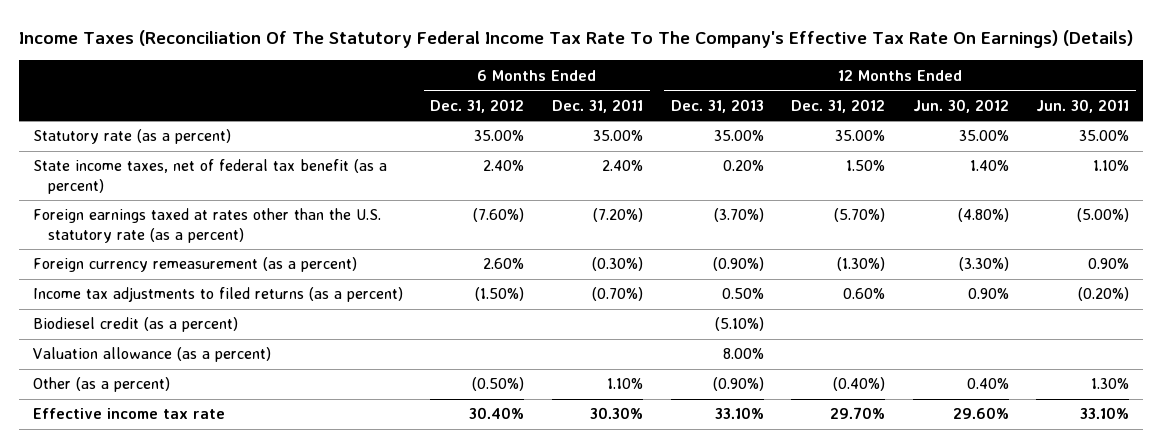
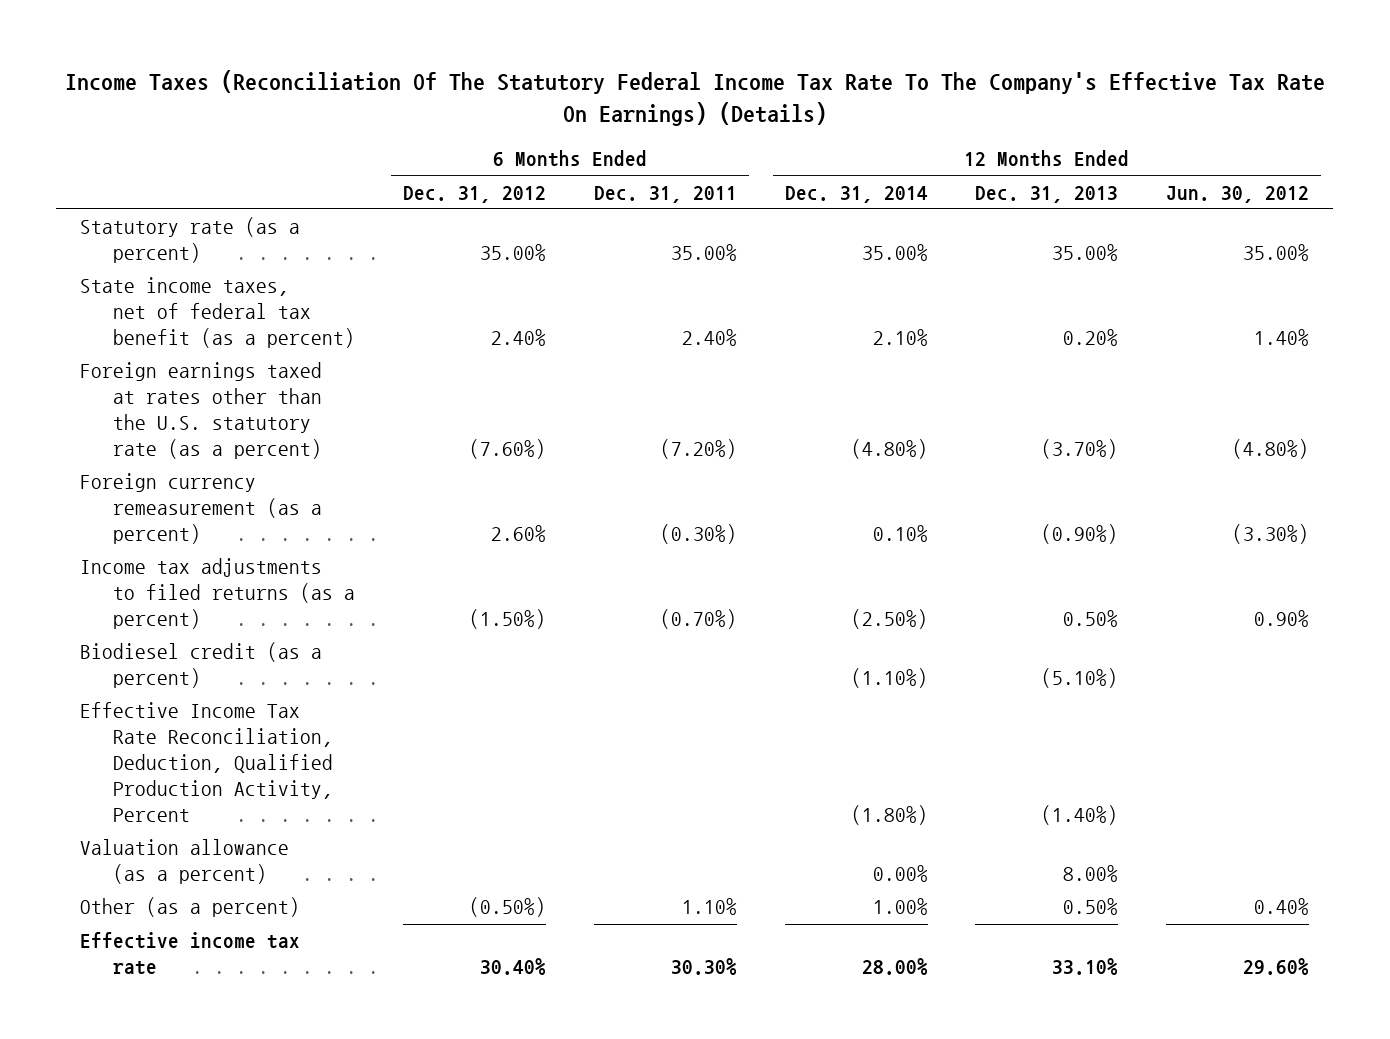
[791,98,886,113] Dec. 31, 2012 -> none
[1036,98,1130,113] Jun. 30, 2011 -> none
none -> [784,185,928,203] Dec. 31, 2014
none -> [80,702,333,822] Effective Income Tax Rate Reconciliation, Deduction, Qualified Production Activity, Percent
[712,377,764,392] (0.90%) -> [1063,898,1119,916] 0.50%

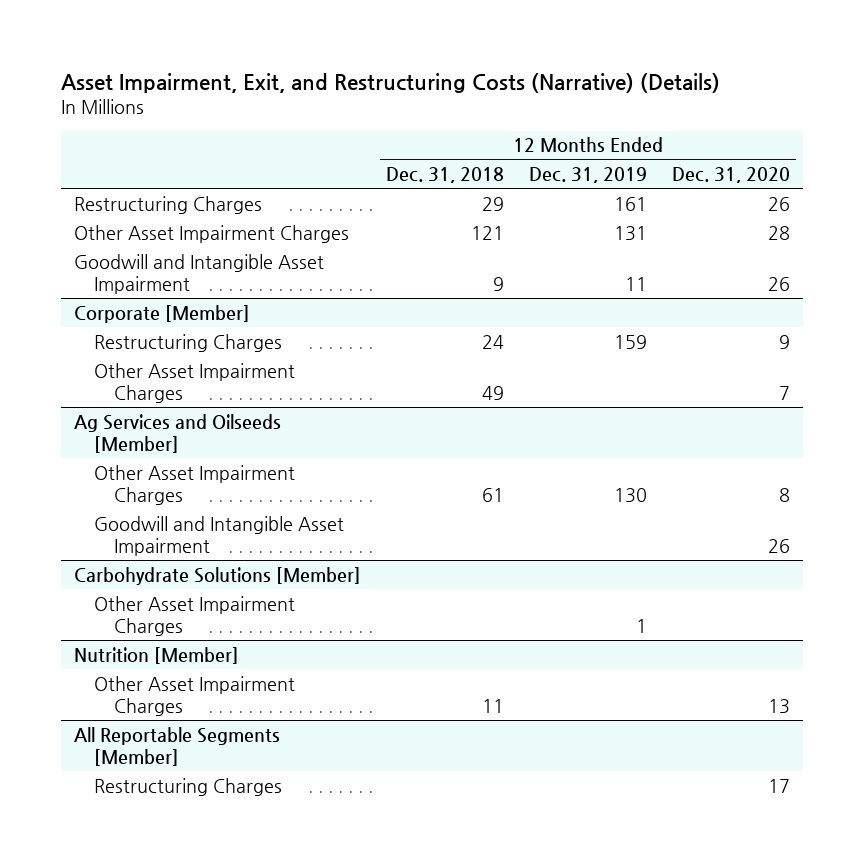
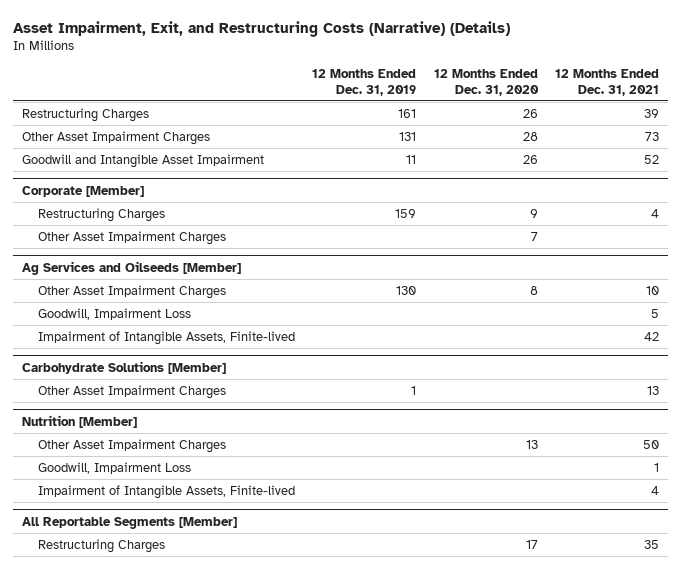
[385,166,504,183] Dec. 31, 2018 -> none
none -> [555,68,660,96] 12 Months Ended Dec. 31, 2021
[94,515,345,556] Goodwill and Intangible Asset Impairment -> none
none -> [37,307,191,320] Goodwill, Impairment Loss
none -> [37,330,295,345] Impairment of Intangible Assets, Finite-lived
none -> [37,461,191,474] Goodwill, Impairment Loss
none -> [37,484,295,499] Impairment of Intangible Assets, Finite-lived

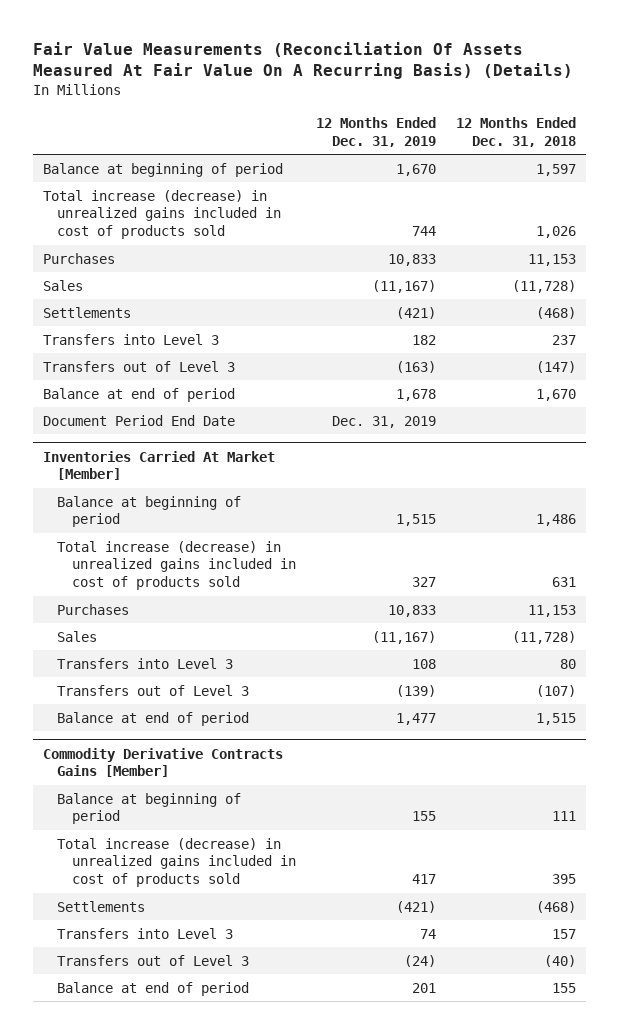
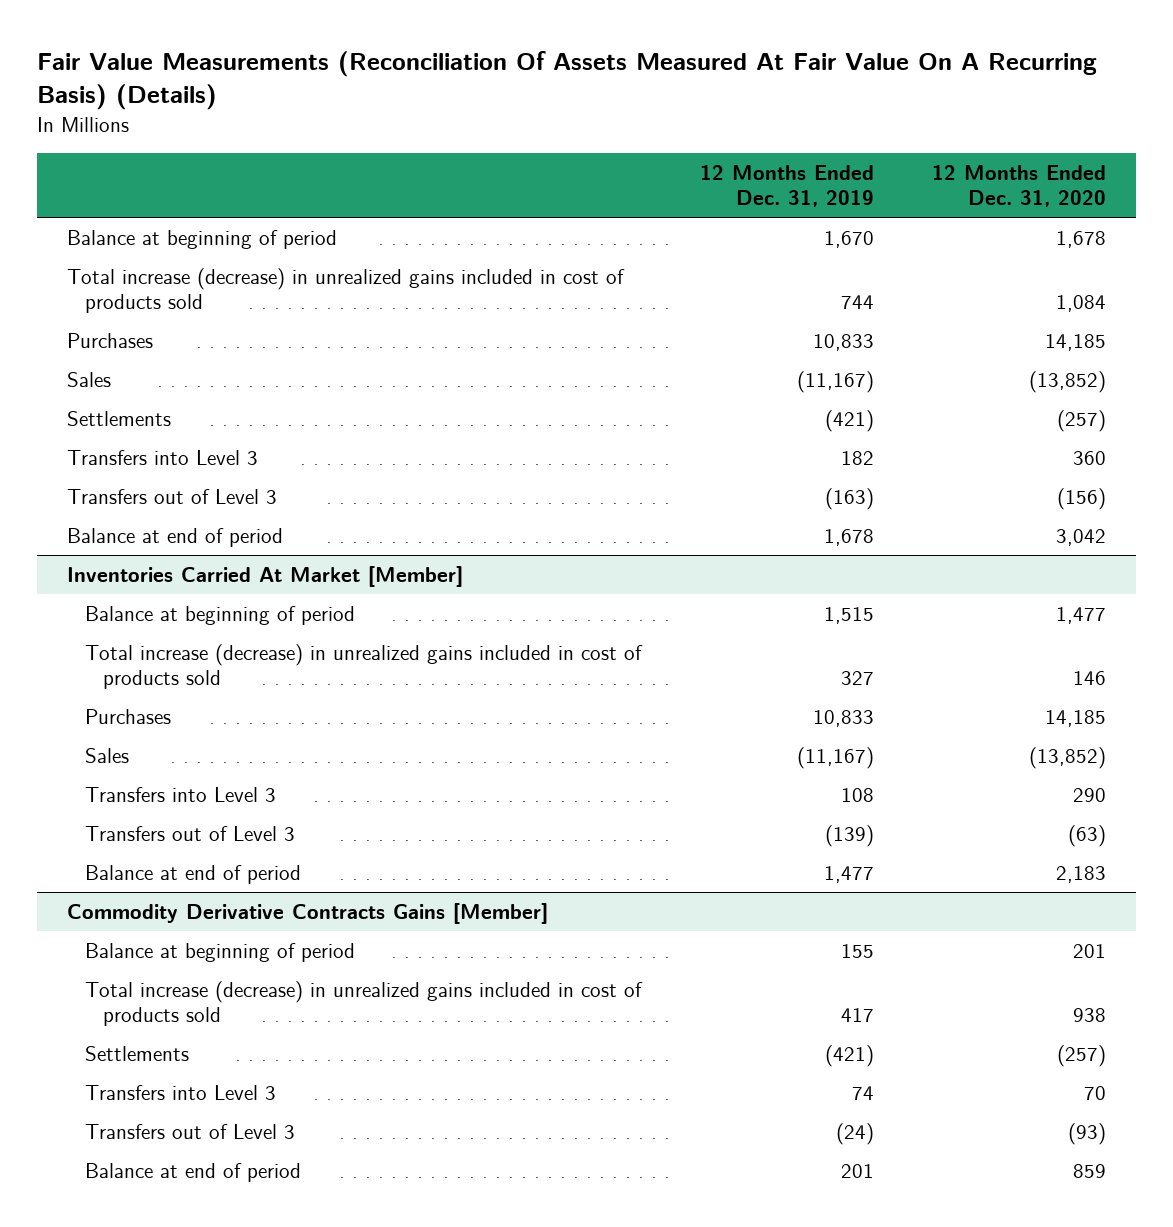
[456,116,577,147] 12 Months Ended Dec. 31, 2018 -> none
none -> [932,164,1107,207] 12 Months Ended Dec. 31, 2020
[43,414,236,426] Document Period End Date -> none

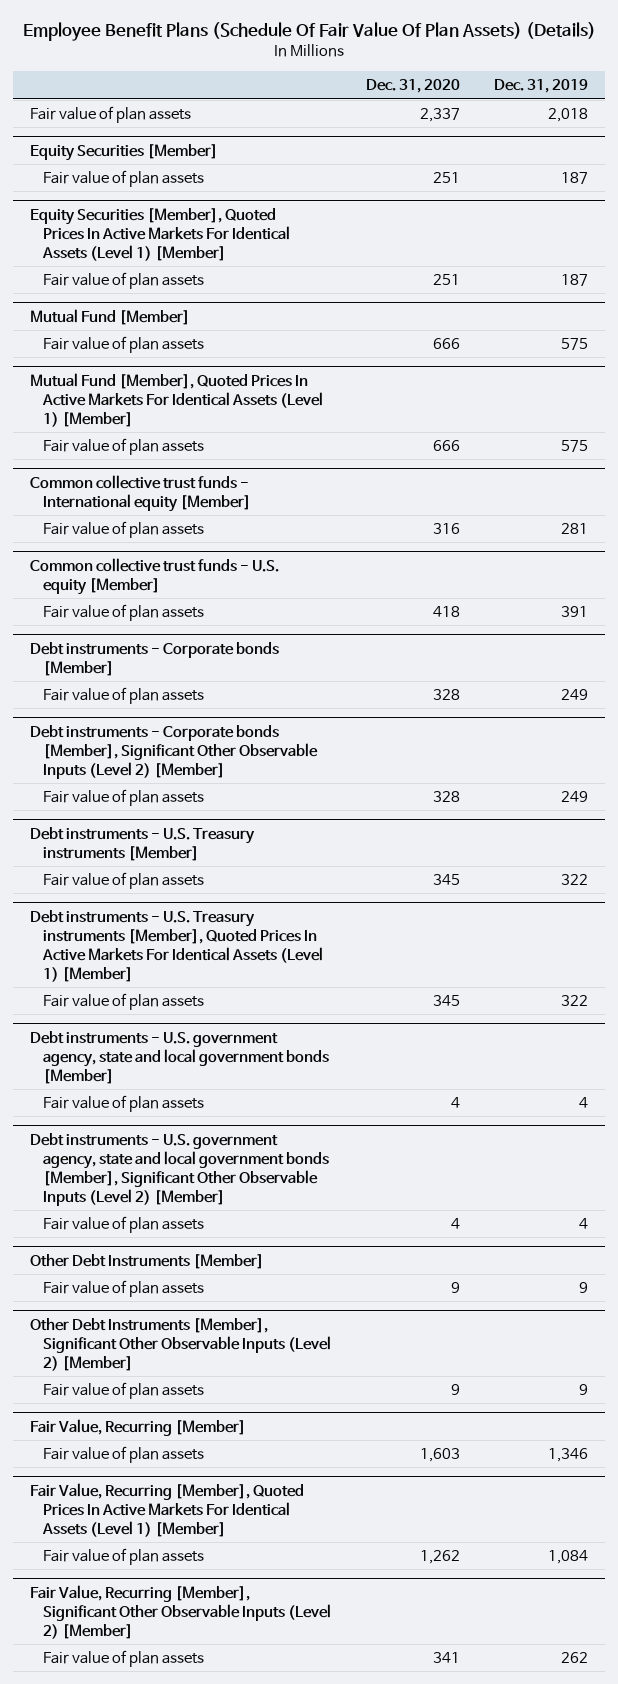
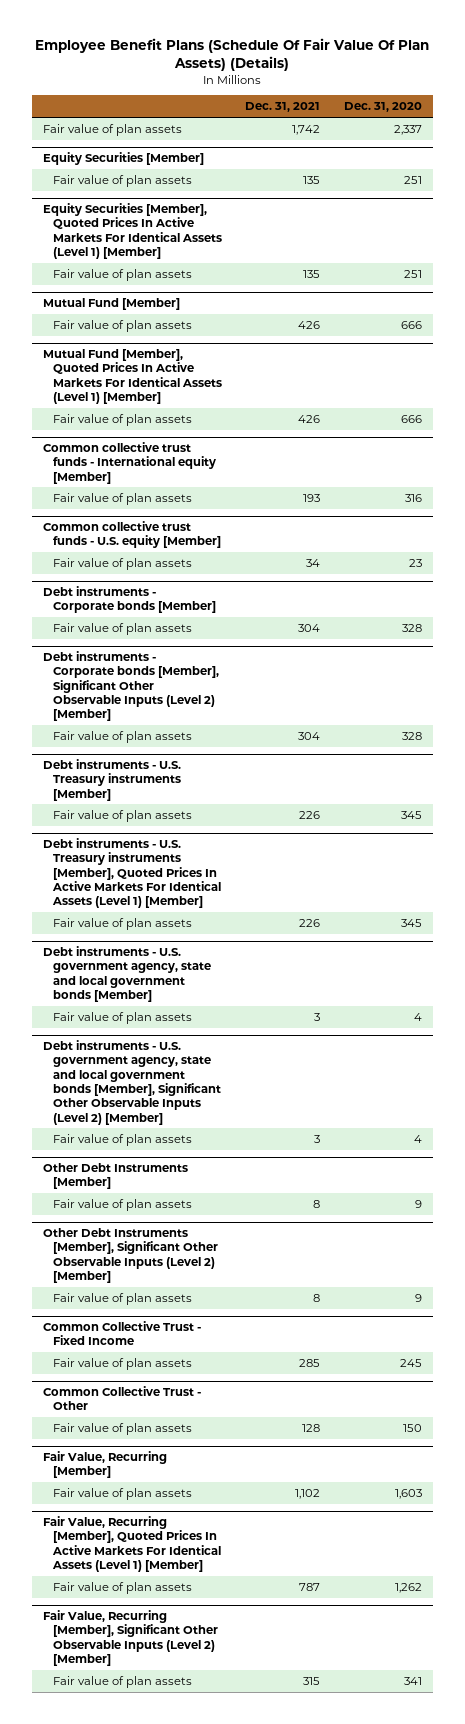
[493,79,588,94] Dec. 31, 2019 -> none
none -> [245,102,321,113] Dec. 31, 2021
[432,605,460,617] 418 -> [408,558,422,567] 23
none -> [43,1321,202,1346] Common Collective Trust - Fixed Income
none -> [52,1357,192,1370] Fair value of plan assets
none -> [43,1386,202,1411] Common Collective Trust - Other
none -> [52,1422,192,1435] Fair value of plan assets

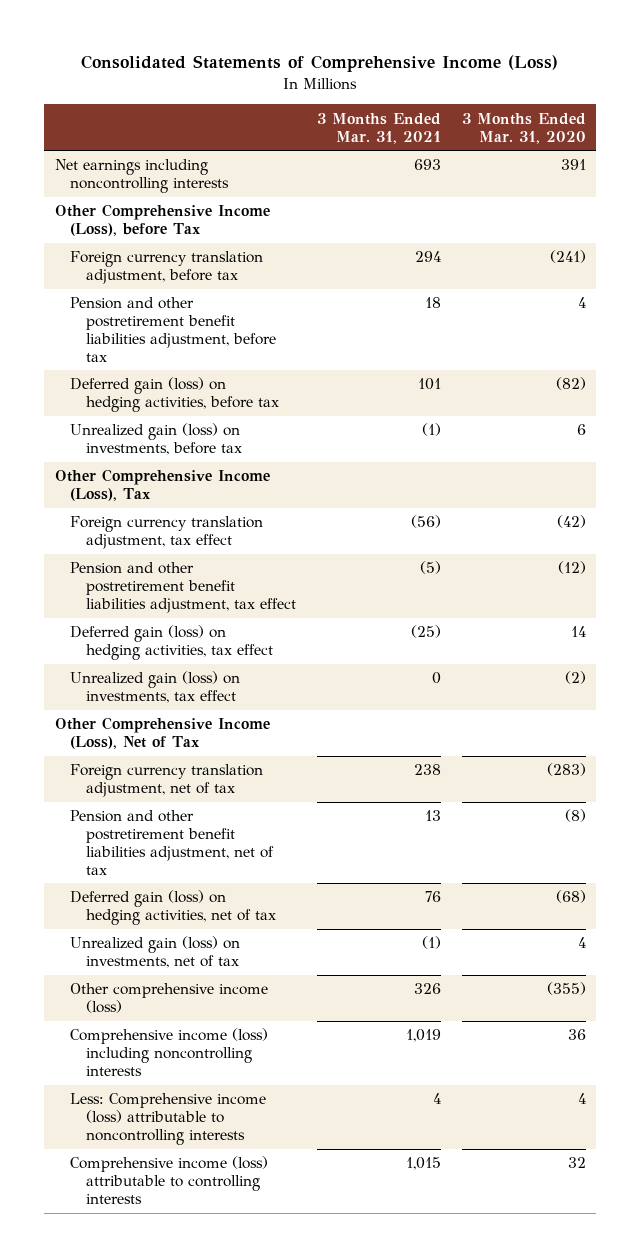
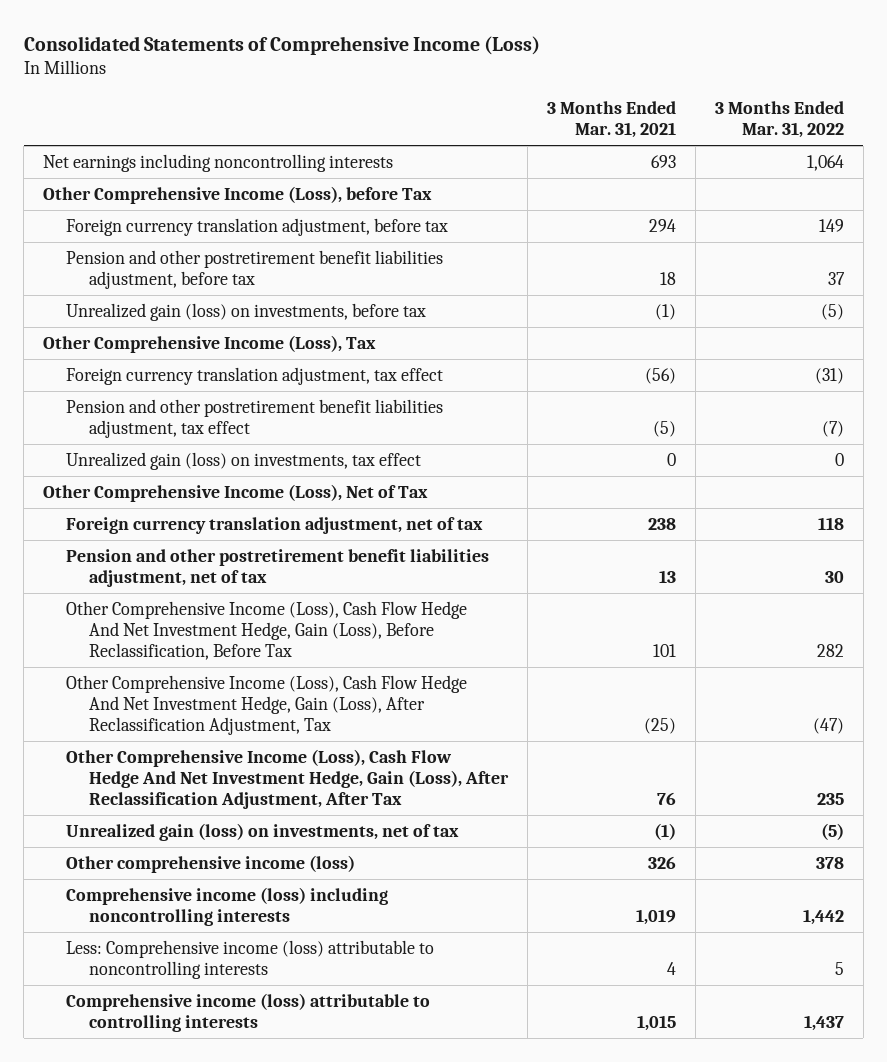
[461,112,586,144] 3 Months Ended Mar. 31, 2020 -> none
none -> [715,100,845,138] 3 Months Ended Mar. 31, 2022
[70,377,279,413] Deferred gain (loss) on hedging activities, before tax -> none
[70,625,273,661] Deferred gain (loss) on hedging activities, tax effect -> none
[70,890,276,926] Deferred gain (loss) on hedging activities, net of tax -> none
none -> [66,601,468,661] Other Comprehensive Income (Loss), Cash Flow Hedge And Net Investment Hedge, Gain (Loss), Before Reclassification, Before Tax
none -> [66,675,468,736] Other Comprehensive Income (Loss), Cash Flow Hedge And Net Investment Hedge, Gain (Loss), After Reclassification Adjustment, Tax
none -> [66,749,510,810] Other Comprehensive Income (Loss), Cash Flow Hedge And Net Investment Hedge, Gain (Loss), After Reclassification Adjustment, After Tax

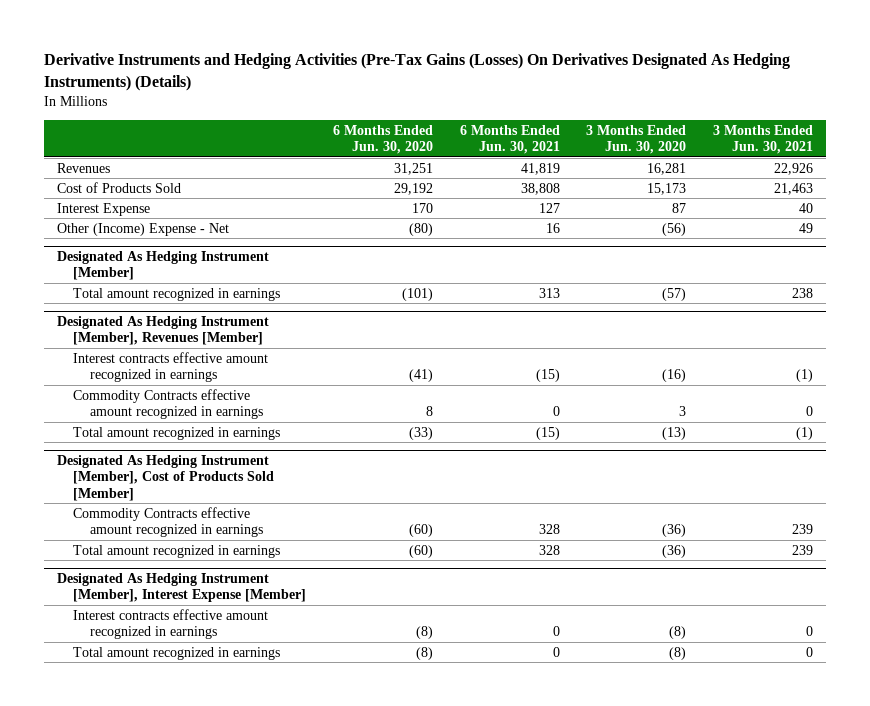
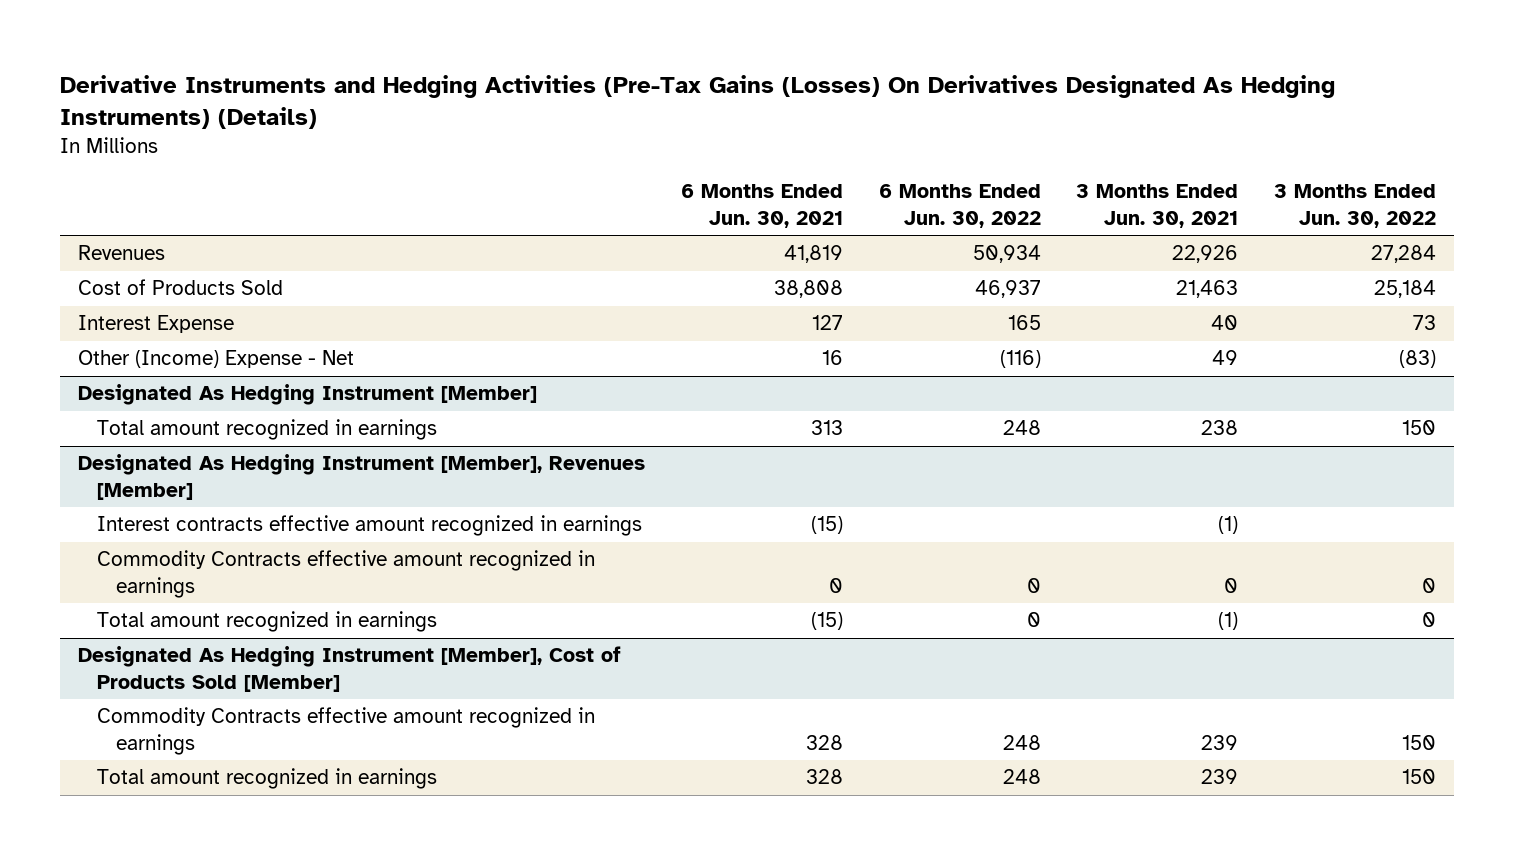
[333,124,434,155] 6 Months Ended Jun. 30, 2020 -> none
[586,124,687,155] 3 Months Ended Jun. 30, 2020 -> none
none -> [878,184,1041,228] 6 Months Ended Jun. 30, 2022
none -> [1274,184,1437,228] 3 Months Ended Jun. 30, 2022
[56,572,307,603] Designated As Hedging Instrument [Member], Interest Expense [Member] -> none
[73,608,269,640] Interest contracts effective amount recognized in earnings -> none
[73,646,281,660] Total amount recognized in earnings -> none

